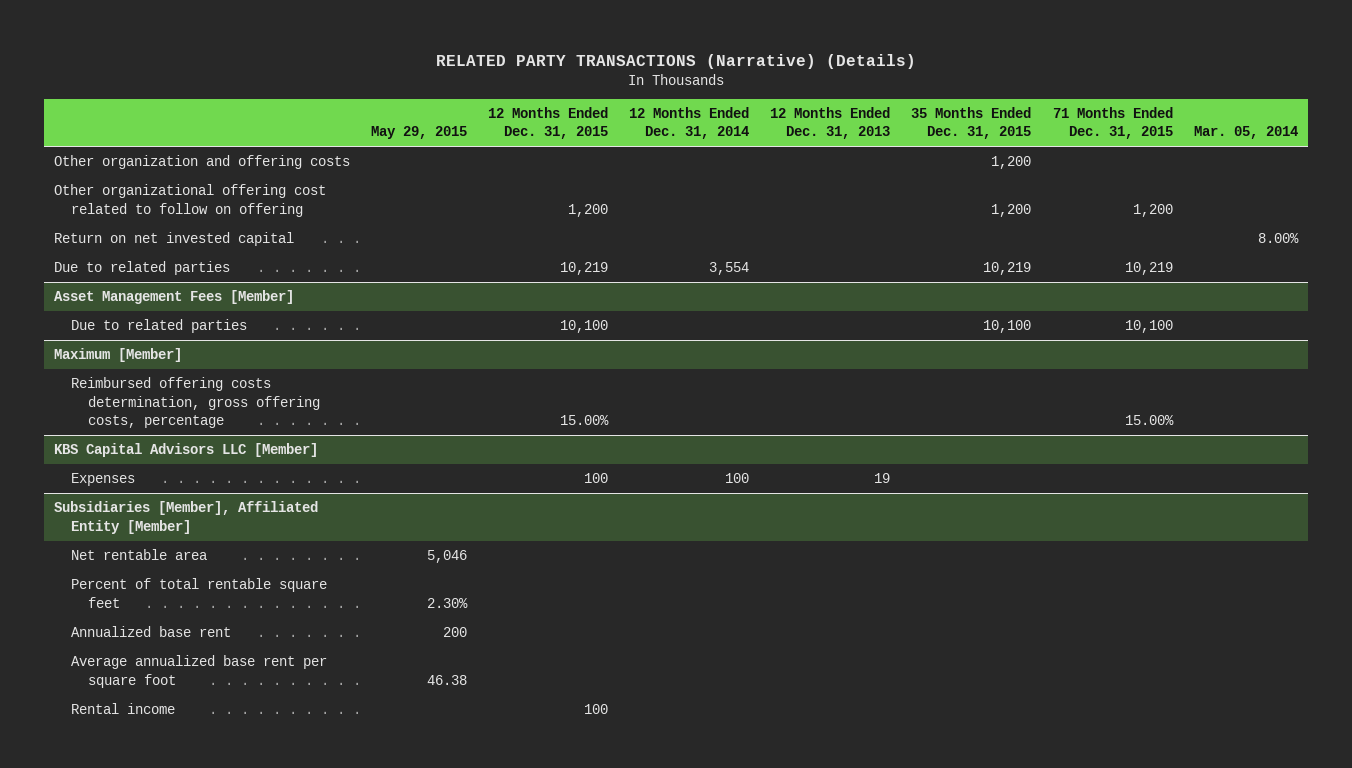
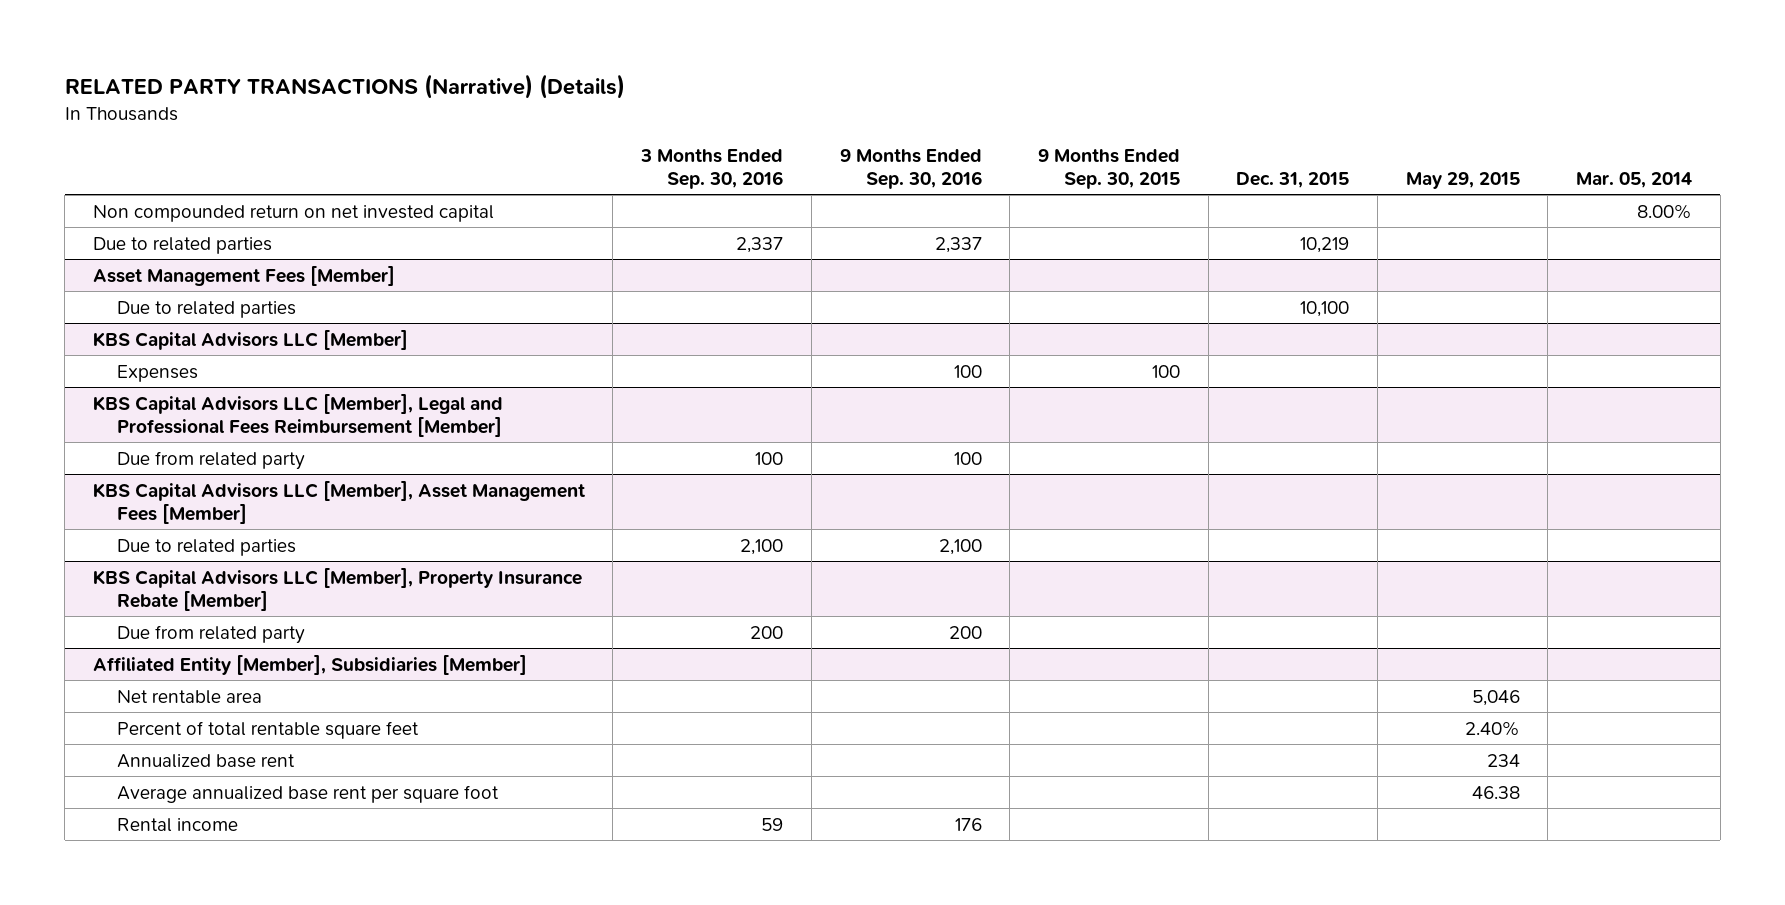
[488,107,609,140] 12 Months Ended Dec. 31, 2015 -> none
[629,107,750,140] 12 Months Ended Dec. 31, 2014 -> none
[770,107,891,140] 12 Months Ended Dec. 31, 2013 -> none
[911,107,1032,140] 35 Months Ended Dec. 31, 2015 -> none
[1052,107,1173,140] 71 Months Ended Dec. 31, 2015 -> none
none -> [640,148,784,189] 3 Months Ended Sep. 30, 2016
none -> [839,148,982,189] 9 Months Ended Sep. 30, 2016
none -> [1037,148,1180,189] 9 Months Ended Sep. 30, 2015
none -> [1236,171,1350,188] Dec. 31, 2015
[54,155,351,170] Other organization and offering costs -> none
[54,184,327,217] Other organizational offering cost related to follow on offering -> none
[54,232,295,247] Return on net invested capital -> [92,204,494,222] Non compounded return on net invested capital
[54,348,183,363] Maximum [Member] -> none
[71,377,321,428] Reimbursed offering costs determination, gross offering costs, percentage -> none
none -> [92,393,503,437] KBS Capital Advisors LLC [Member], Legal and Professional Fees Reimbursement [Member]
none -> [116,450,305,470] Due from related party
none -> [92,480,585,524] KBS Capital Advisors LLC [Member], Asset Management Fees [Member]
none -> [116,538,296,556] Due to related parties
none -> [92,567,582,611] KBS Capital Advisors LLC [Member], Property Insurance Rebate [Member]
none -> [116,624,305,644] Due from related party
[54,501,319,534] Subsidiaries [Member], Affiliated Entity [Member] -> [92,654,527,675] Affiliated Entity [Member], Subsidiaries [Member]
[427,597,469,608] 2.30% -> [1464,720,1520,736] 2.40%
[443,627,468,638] 200 -> [1486,753,1520,767] 234

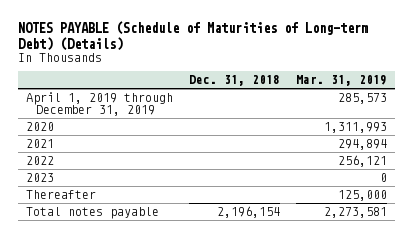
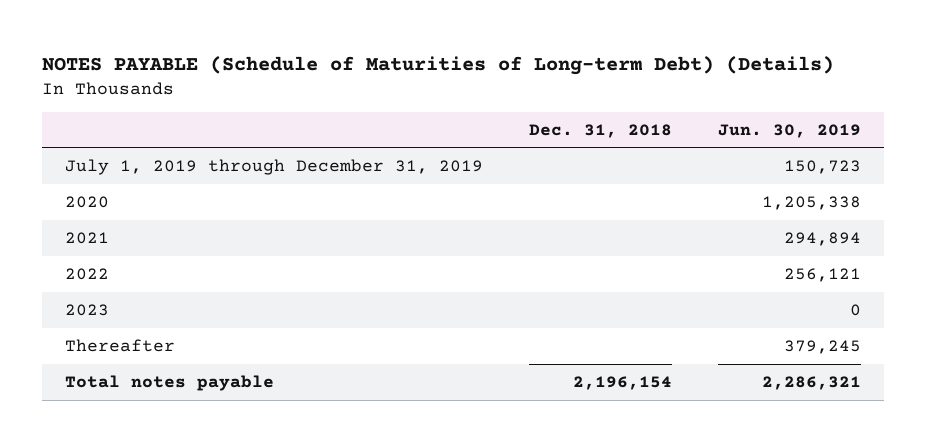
[295,75,387,87] Mar. 31, 2019 -> none
none -> [718,123,862,138] Jun. 30, 2019
[26,91,174,117] April 1, 2019 through December 31, 2019 -> [65,158,484,175] July 1, 2019 through December 31, 2019

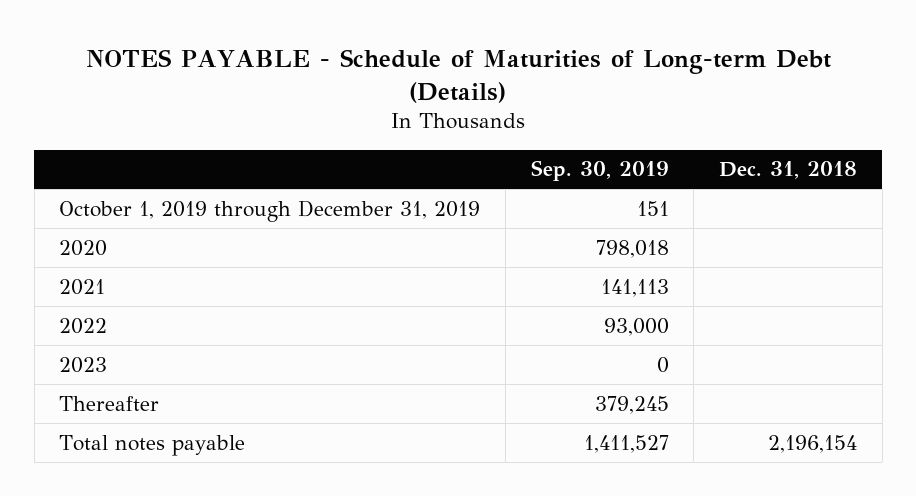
[42,55,835,75] NOTES PAYABLE (Schedule of Maturities of Long-term Debt) (Details) -> [86,49,832,103] NOTES PAYABLE - Schedule of Maturities of Long-term Debt (Details)
[718,123,862,138] Jun. 30, 2019 -> none
none -> [530,160,669,182] Sep. 30, 2019
[65,158,484,175] July 1, 2019 through December 31, 2019 -> [59,199,481,222] October 1, 2019 through December 31, 2019

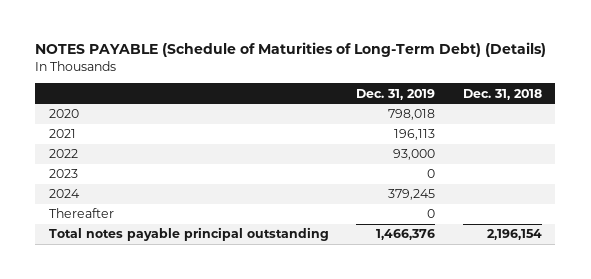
[86,49,832,103] NOTES PAYABLE - Schedule of Maturities of Long-term Debt (Details) -> [35,42,547,58] NOTES PAYABLE (Schedule of Maturities of Long-Term Debt) (Details)
[530,160,669,182] Sep. 30, 2019 -> none
none -> [356,88,436,100] Dec. 31, 2019
[59,199,481,222] October 1, 2019 through December 31, 2019 -> none
none -> [49,189,81,199] 2024
[59,434,246,456] Total notes payable -> [49,227,330,242] Total notes payable principal outstanding

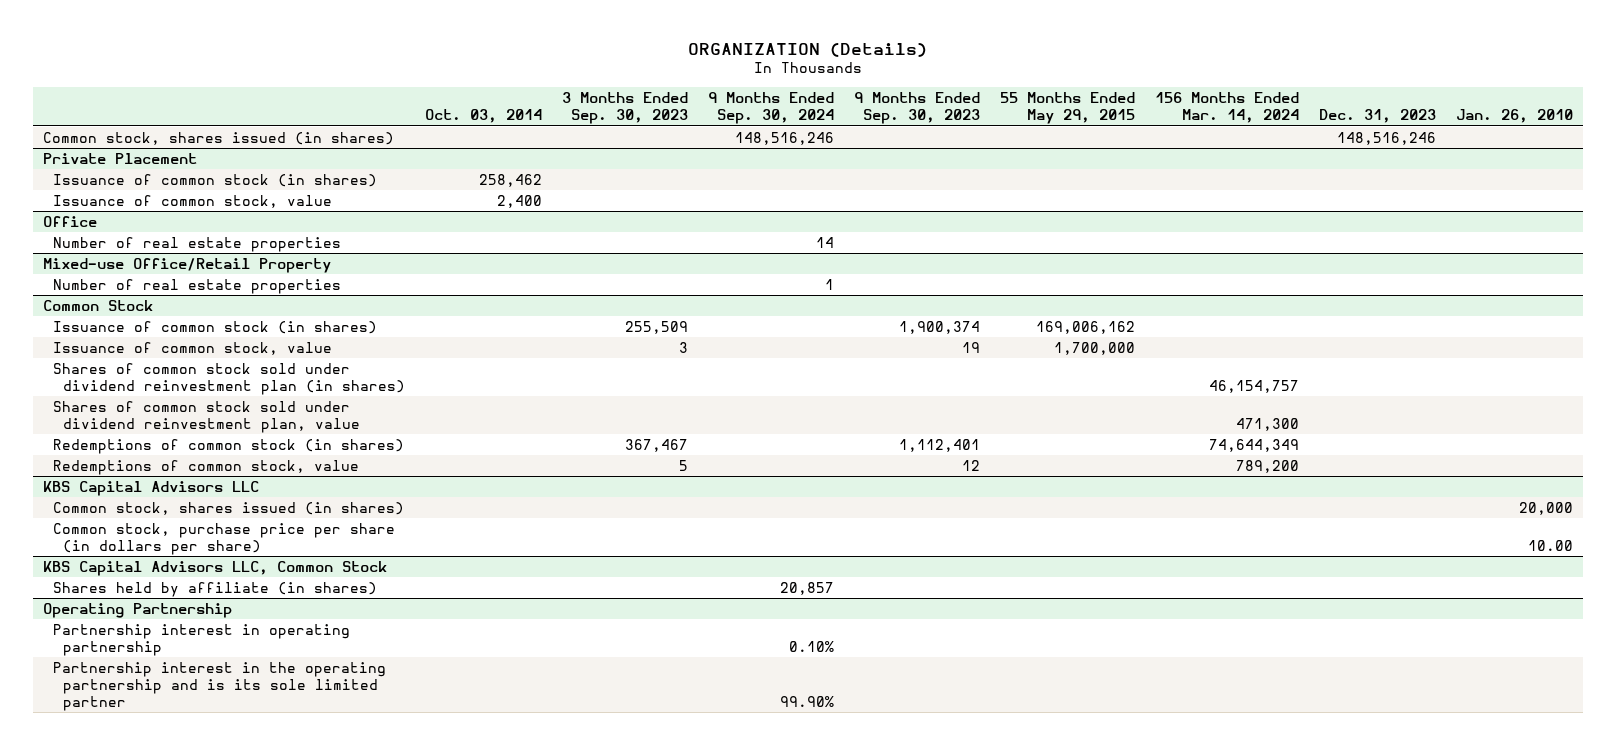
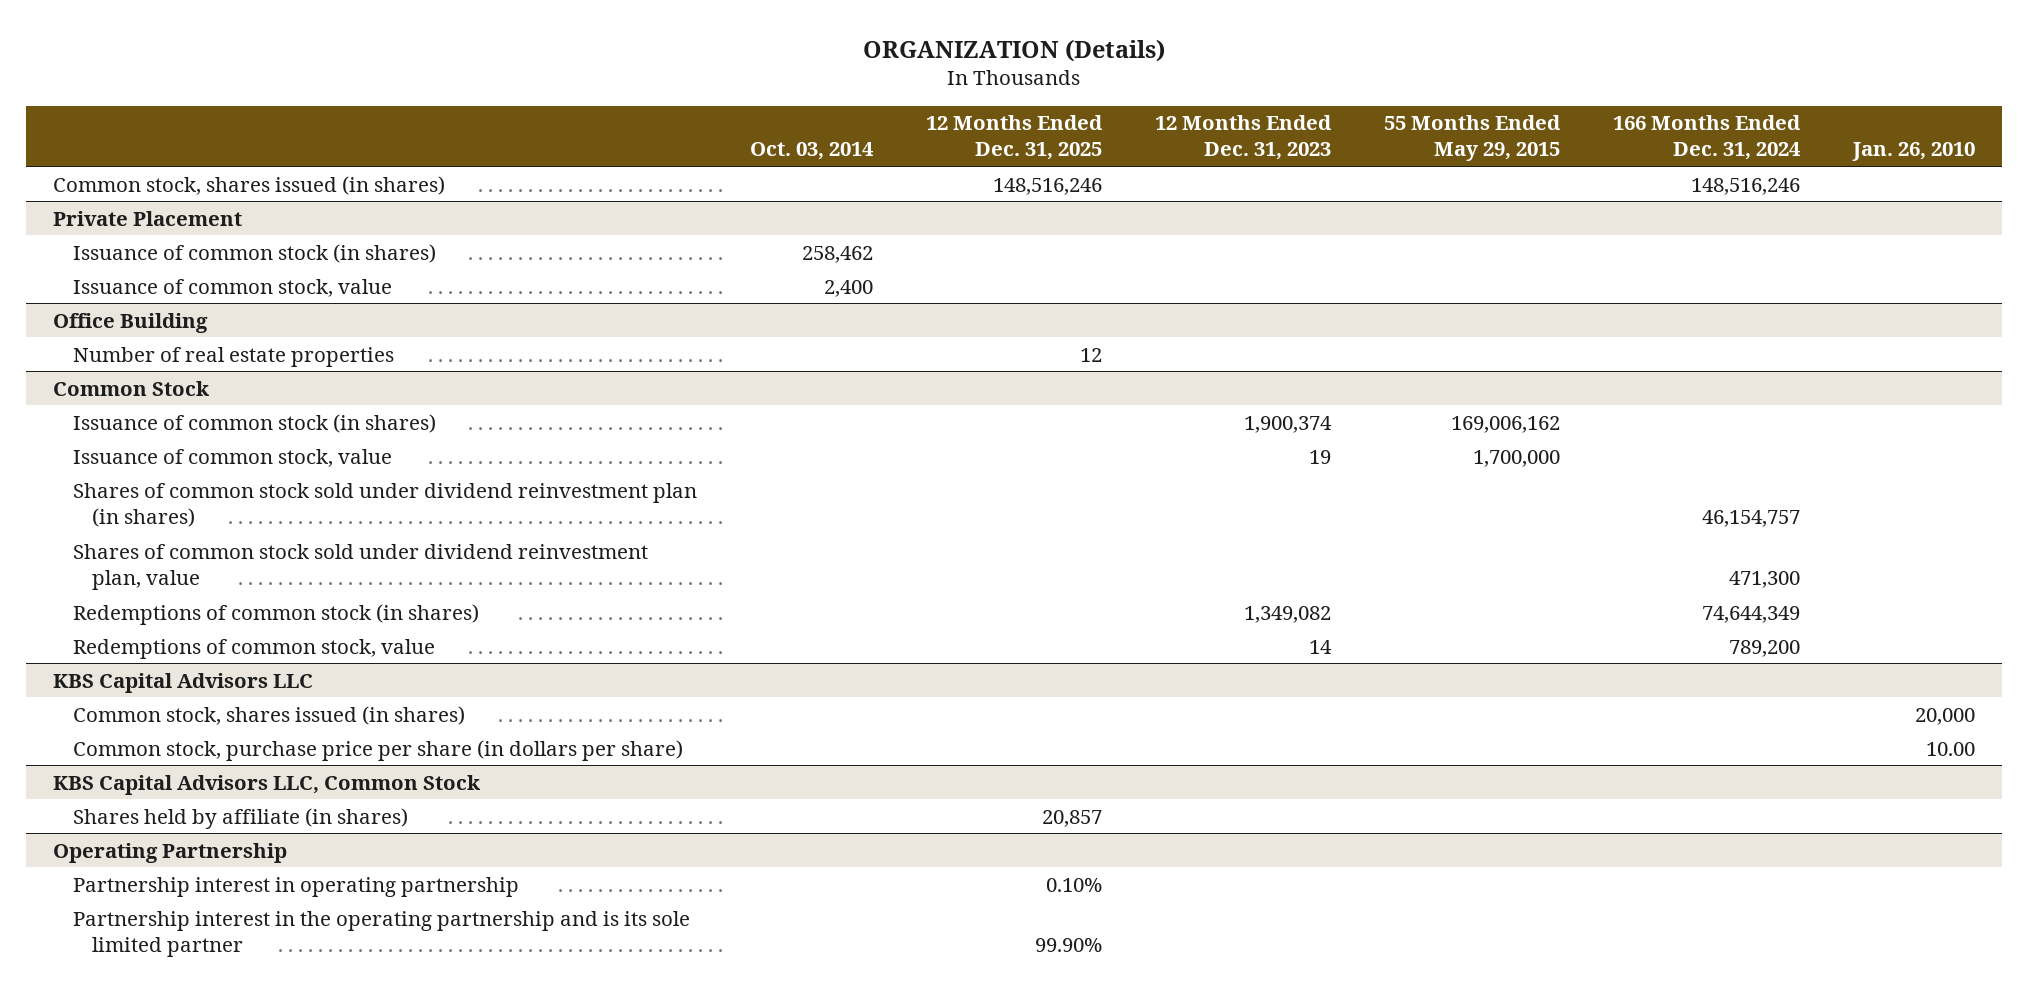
[561,92,688,125] 3 Months Ended Sep. 30, 2023 -> none
[707,92,834,125] 9 Months Ended Sep. 30, 2024 -> none
[853,92,980,125] 9 Months Ended Sep. 30, 2023 -> none
[1154,92,1299,124] 156 Months Ended Mar. 14, 2024 -> none
[1318,109,1436,124] Dec. 31, 2023 -> none
none -> [925,115,1103,161] 12 Months Ended Dec. 31, 2025
none -> [1154,115,1332,161] 12 Months Ended Dec. 31, 2023
none -> [1612,115,1801,161] 166 Months Ended Dec. 31, 2024
[43,216,98,228] Office -> [52,312,208,333] Office Building
[43,258,332,274] Mixed-use Office/Retail Property -> none
[53,279,342,295] Number of real estate properties -> none

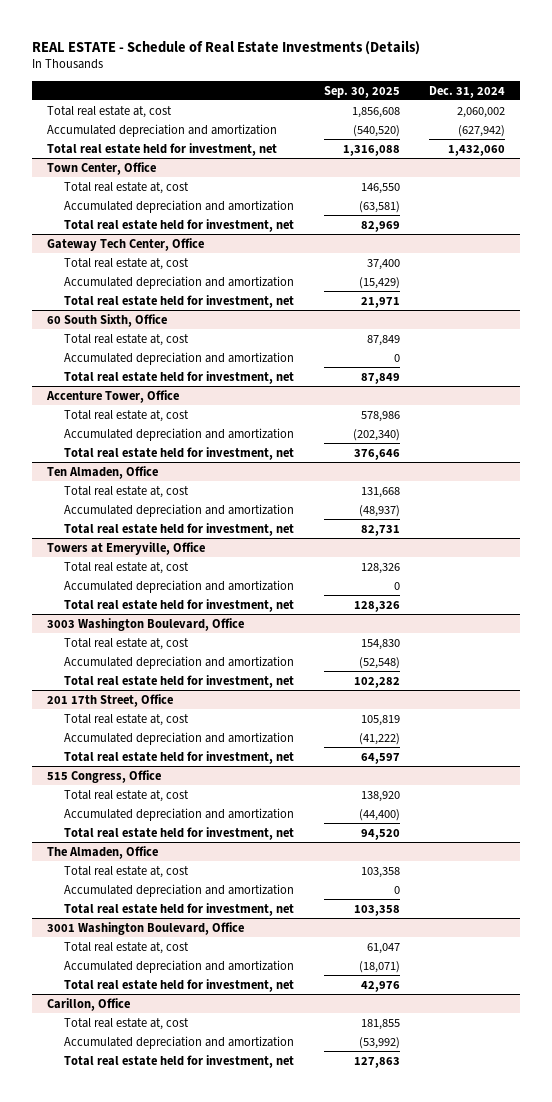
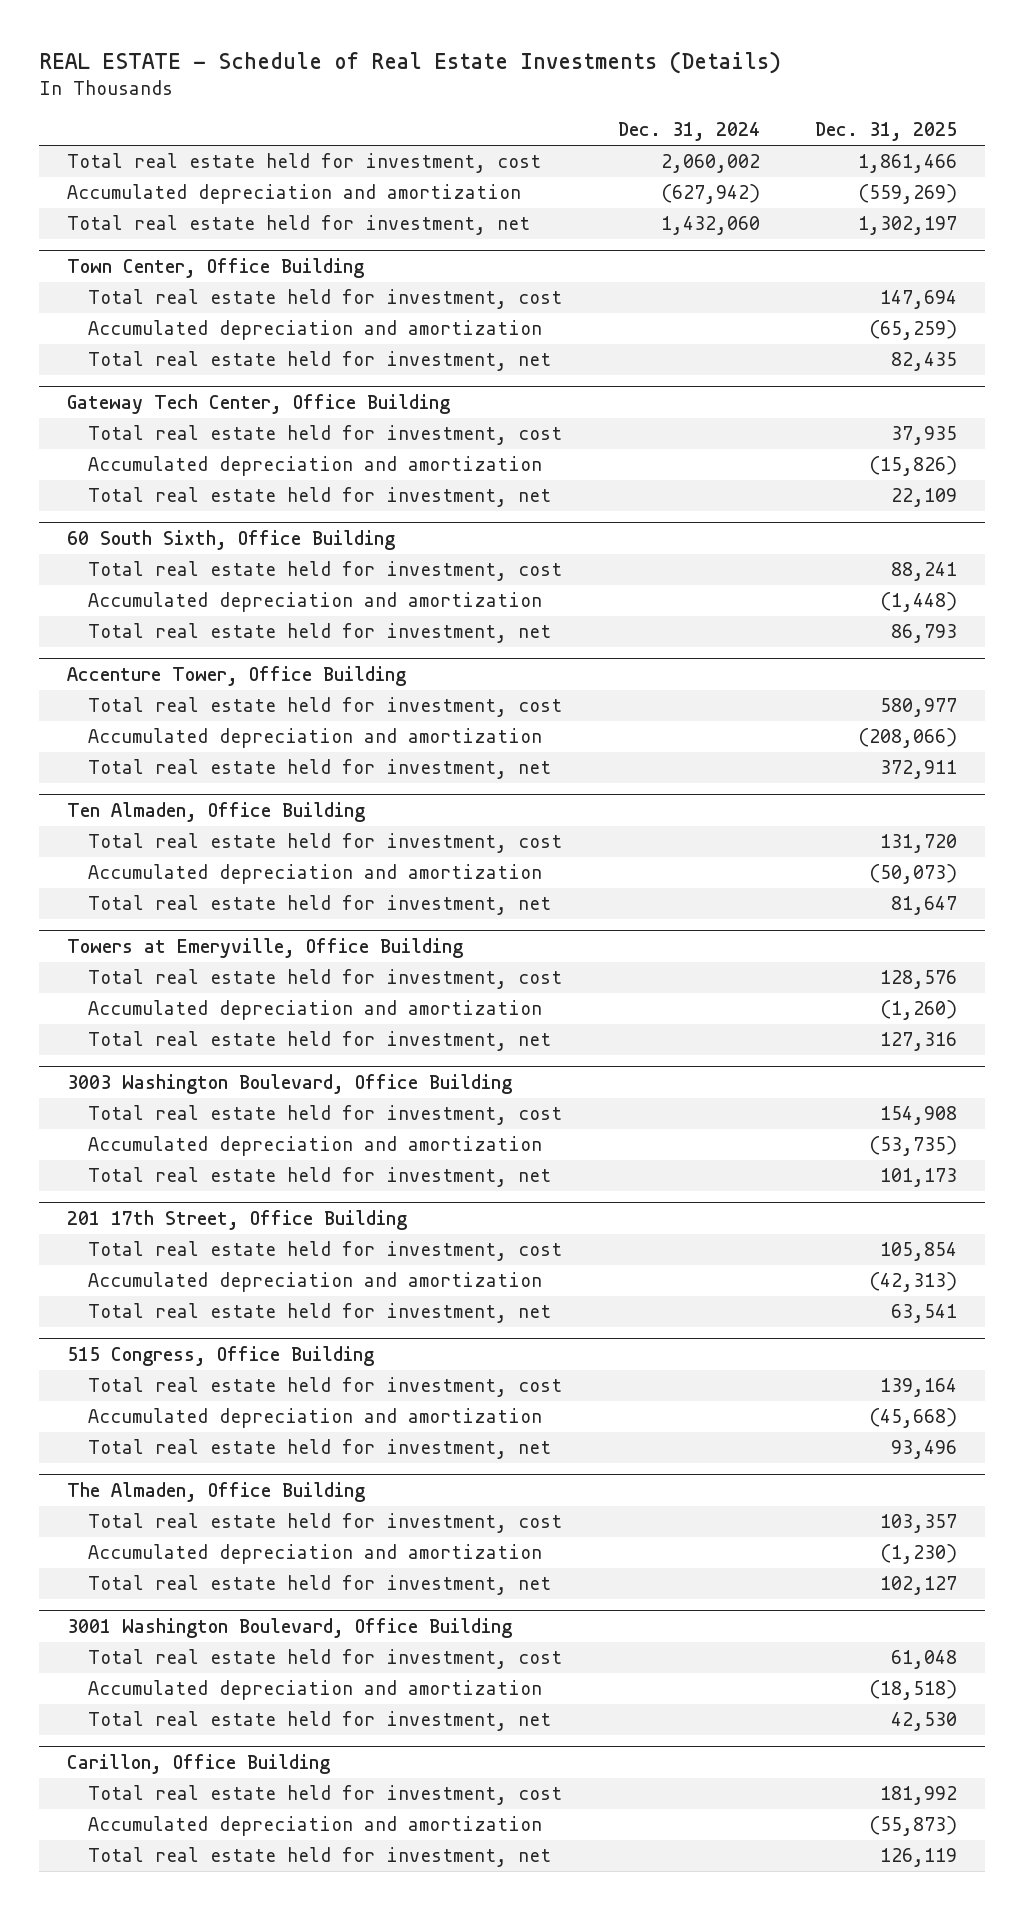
[323,85,400,98] Sep. 30, 2025 -> none
none -> [815,122,958,142] Dec. 31, 2025
[46,105,172,118] Total real estate at, cost -> [67,153,542,174] Total real estate held for investment, cost
[46,161,156,175] Town Center, Office -> [67,257,365,278] Town Center, Office Building
[64,181,190,194] Total real estate at, cost -> [87,289,562,310] Total real estate held for investment, cost
[46,237,204,251] Gateway Tech Center, Office -> [67,393,451,414] Gateway Tech Center, Office Building
[64,257,190,270] Total real estate at, cost -> [87,425,562,446] Total real estate held for investment, cost
[46,313,167,327] 60 South Sixth, Office -> [67,529,396,550] 60 South Sixth, Office Building
[64,333,190,346] Total real estate at, cost -> [87,561,562,582] Total real estate held for investment, cost
[45,389,179,403] Accenture Tower, Office -> [67,665,407,686] Accenture Tower, Office Building
[64,409,190,422] Total real estate at, cost -> [87,697,562,718] Total real estate held for investment, cost
[46,465,158,479] Ten Almaden, Office -> [67,801,366,822] Ten Almaden, Office Building
[64,485,190,498] Total real estate at, cost -> [87,833,562,854] Total real estate held for investment, cost
[46,541,205,555] Towers at Emeryville, Office -> [67,937,464,958] Towers at Emeryville, Office Building
[64,561,190,574] Total real estate at, cost -> [87,969,562,990] Total real estate held for investment, cost
[46,617,244,631] 3003 Washington Boulevard, Office -> [67,1073,513,1094] 3003 Washington Boulevard, Office Building
[64,637,190,650] Total real estate at, cost -> [87,1105,562,1126] Total real estate held for investment, cost
[46,693,173,707] 201 17th Street, Office -> [67,1209,408,1230] 201 17th Street, Office Building
[64,713,190,726] Total real estate at, cost -> [87,1241,562,1262] Total real estate held for investment, cost
[46,769,161,783] 515 Congress, Office -> [67,1345,375,1366] 515 Congress, Office Building
[64,789,190,802] Total real estate at, cost -> [87,1377,562,1398] Total real estate held for investment, cost
[46,845,158,859] The Almaden, Office -> [67,1481,366,1502] The Almaden, Office Building
[64,865,190,878] Total real estate at, cost -> [87,1513,562,1534] Total real estate held for investment, cost
[46,921,244,935] 3001 Washington Boulevard, Office -> [67,1617,513,1638] 3001 Washington Boulevard, Office Building
[64,941,190,954] Total real estate at, cost -> [87,1649,562,1670] Total real estate held for investment, cost
[46,997,130,1011] Carillon, Office -> [67,1753,331,1774] Carillon, Office Building
[64,1017,190,1030] Total real estate at, cost -> [87,1785,562,1806] Total real estate held for investment, cost

